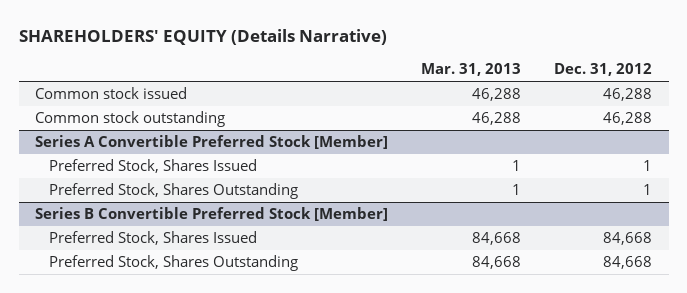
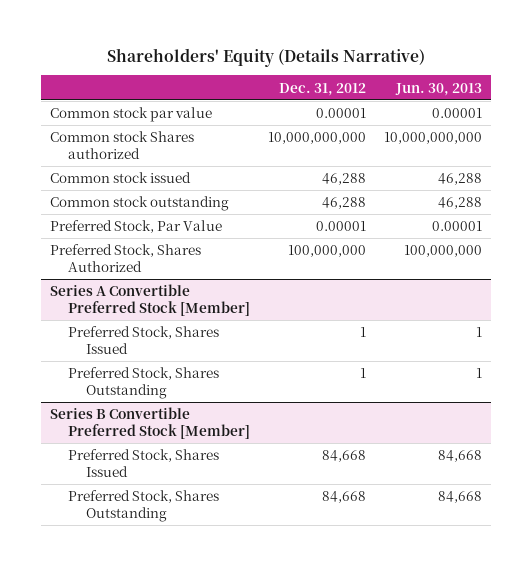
[18,28,387,45] SHAREHOLDERS' EQUITY (Details Narrative) -> [106,47,425,67] Shareholders' Equity (Details Narrative)
[421,63,522,77] Mar. 31, 2013 -> none
none -> [394,82,482,96] Jun. 30, 2013
none -> [50,107,213,123] Common stock par value
none -> [50,131,195,159] Common stock Shares authorized
none -> [50,220,223,234] Preferred Stock, Par Value
none -> [50,244,202,272] Preferred Stock, Shares Authorized

